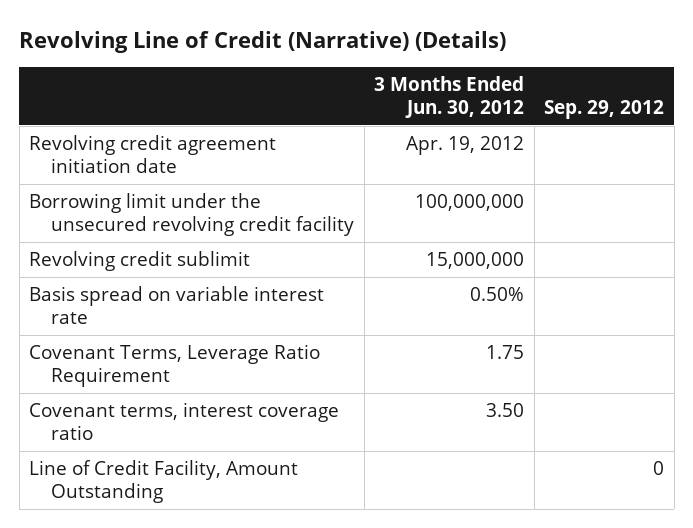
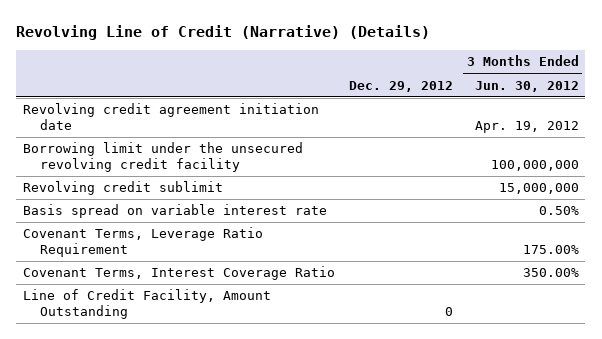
[544,99,665,119] Sep. 29, 2012 -> none
none -> [348,80,453,92] Dec. 29, 2012
[486,345,525,360] 1.75 -> [522,244,579,254] 175.00%
[29,402,340,441] Covenant terms, interest coverage ratio -> [23,266,336,281] Covenant Terms, Interest Coverage Ratio
[486,403,525,418] 3.50 -> [522,268,579,278] 350.00%

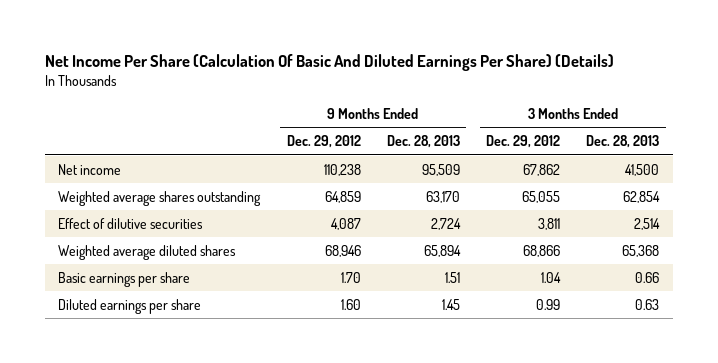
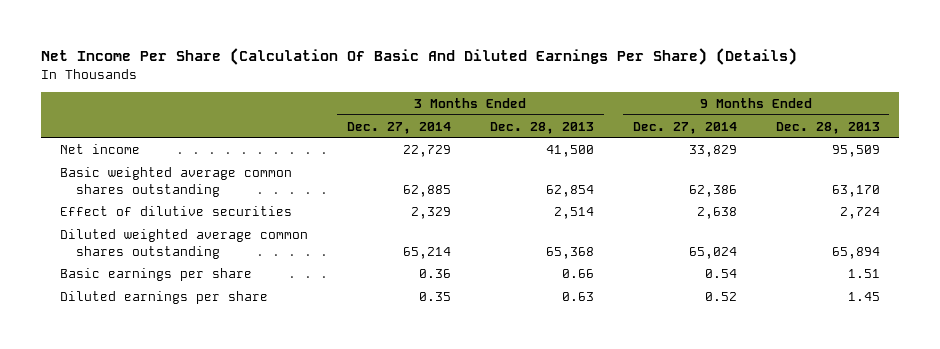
[286,135,361,149] Dec. 29, 2012 -> none
[486,135,561,149] Dec. 29, 2012 -> none
none -> [347,121,452,134] Dec. 27, 2014
none -> [632,121,737,134] Dec. 27, 2014
[58,190,262,206] Weighted average shares outstanding -> [60,166,293,197] Basic weighted average common shares outstanding
[58,244,237,260] Weighted average diluted shares -> [60,228,309,259] Diluted weighted average common shares outstanding

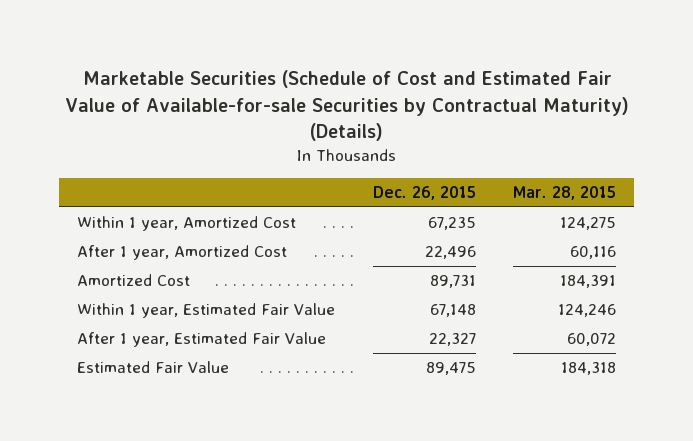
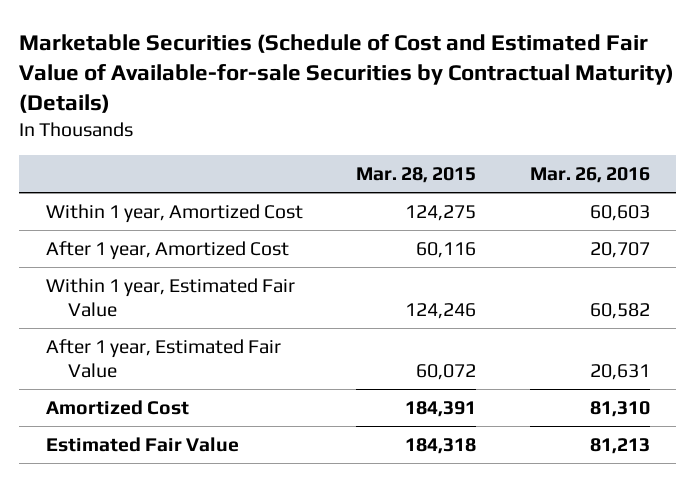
[372,186,476,201] Dec. 26, 2015 -> none
none -> [529,166,650,183] Mar. 26, 2016
[77,274,191,287] Amortized Cost -> [46,399,190,415] Amortized Cost

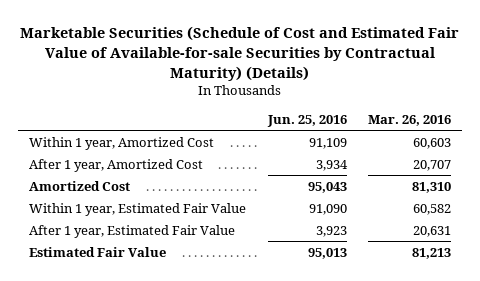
[356,166,477,183] Mar. 28, 2015 -> none
none -> [266,114,347,127] Jun. 25, 2016
[46,399,190,415] Amortized Cost -> [29,180,131,191] Amortized Cost

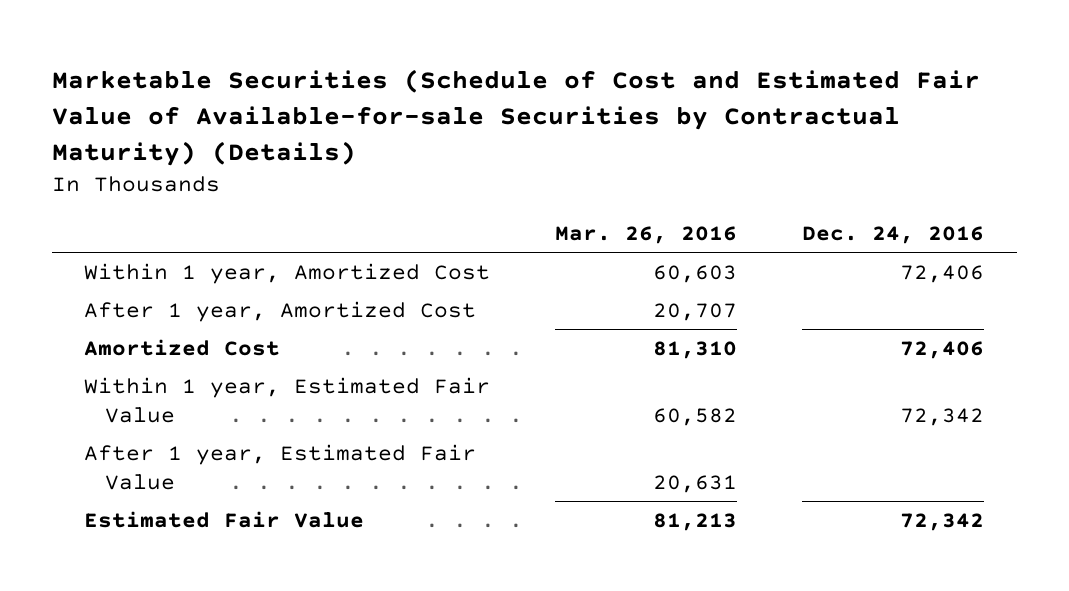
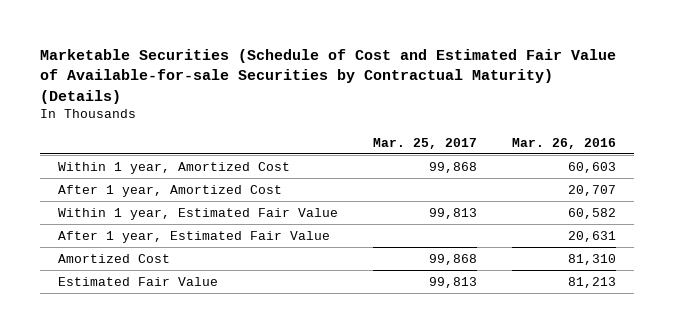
[802,226,985,245] Dec. 24, 2016 -> none
none -> [373,137,478,149] Mar. 25, 2017
[84,338,281,356] Amortized Cost -> [57,253,170,263] Amortized Cost

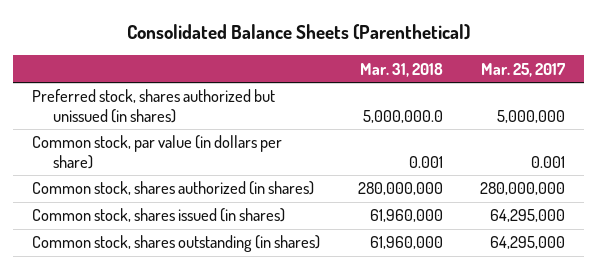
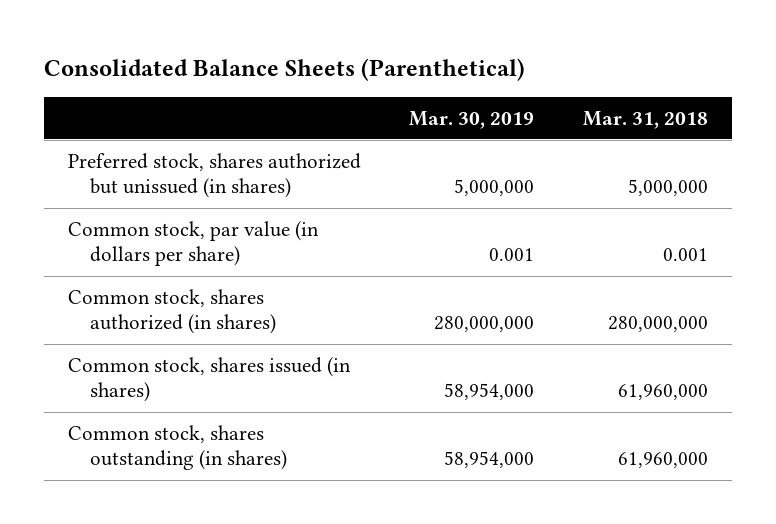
[481,62,567,77] Mar. 25, 2017 -> none
none -> [409,110,535,129] Mar. 30, 2019
[362,109,443,123] 5,000,000.0 -> [627,179,708,197] 5,000,000

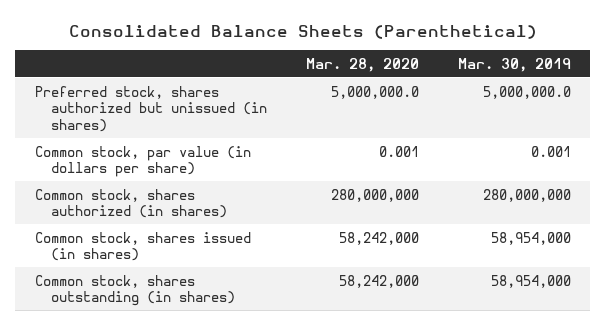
[582,110,708,129] Mar. 31, 2018 -> none
none -> [305,57,419,72] Mar. 28, 2020
[454,179,535,197] 5,000,000 -> [482,85,571,99] 5,000,000.0

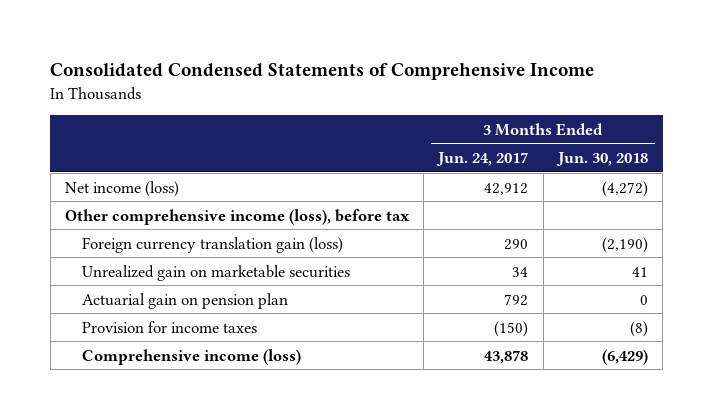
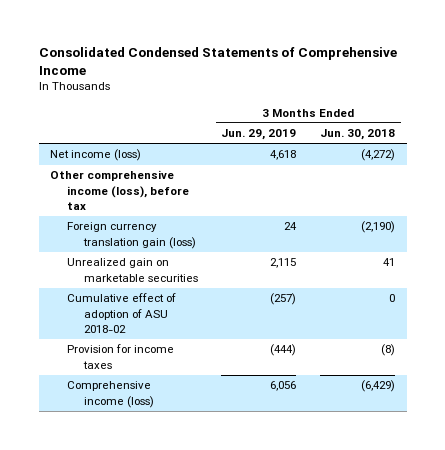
[436,152,529,167] Jun. 24, 2017 -> none
none -> [221,129,297,141] Jun. 29, 2019
[82,292,289,309] Actuarial gain on pension plan -> none
none -> [67,293,177,333] Cumulative effect of adoption of ASU 2018-02

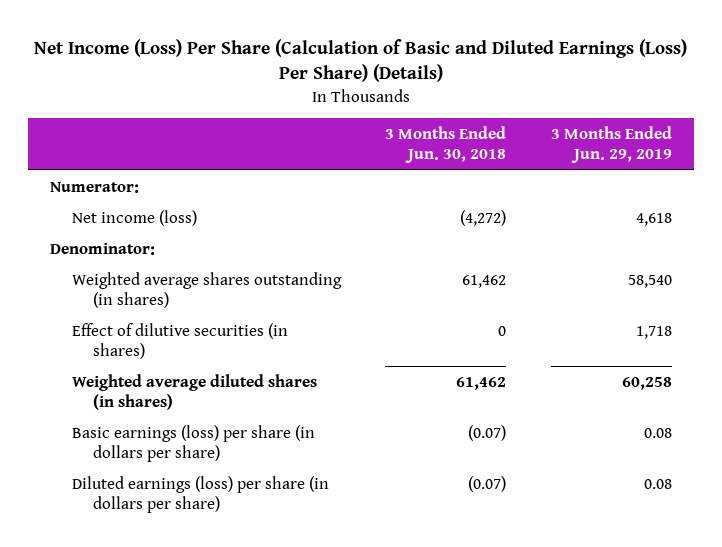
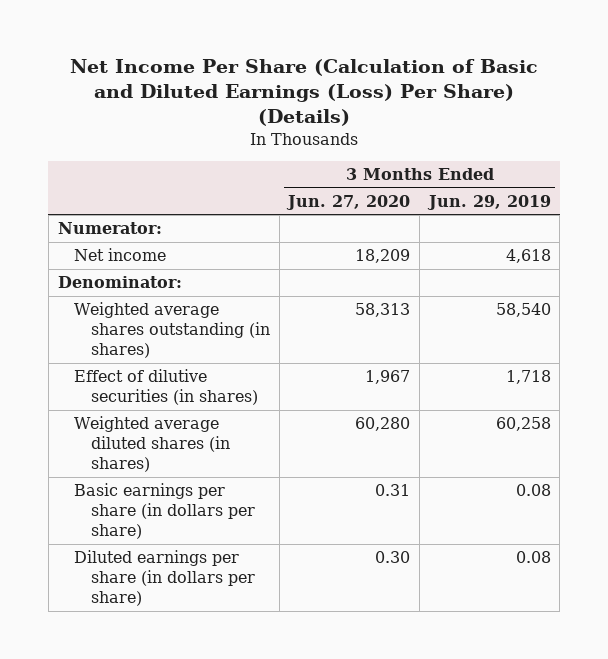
[33,38,687,83] Net Income (Loss) Per Share (Calculation of Basic and Diluted Earnings (Loss) Per Share) (Details) -> [70,59,539,127] Net Income Per Share (Calculation of Basic and Diluted Earnings (Loss) Per Share) (Details)
[385,126,507,164] 3 Months Ended Jun. 30, 2018 -> none
none -> [286,194,411,210] Jun. 27, 2020
[71,209,197,226] Net income (loss) -> [74,248,167,262] Net income
[71,424,315,462] Basic earnings (loss) per share (in dollars per share) -> [74,483,255,540] Basic earnings per share (in dollars per share)
[71,475,329,513] Diluted earnings (loss) per share (in dollars per share) -> [74,550,255,607] Diluted earnings per share (in dollars per share)

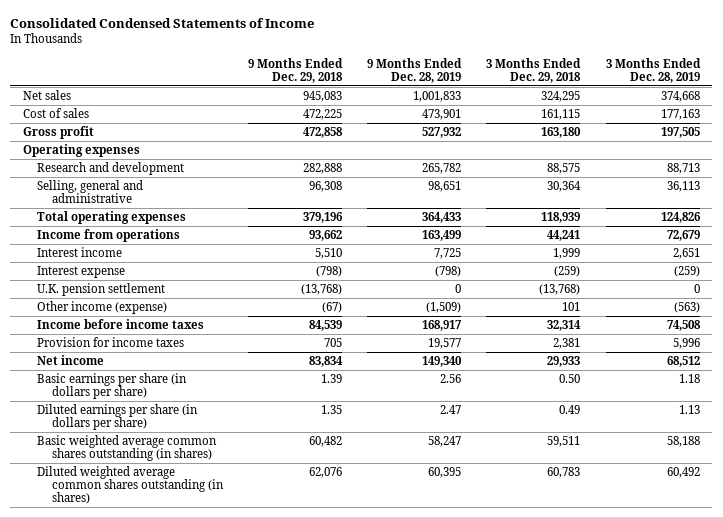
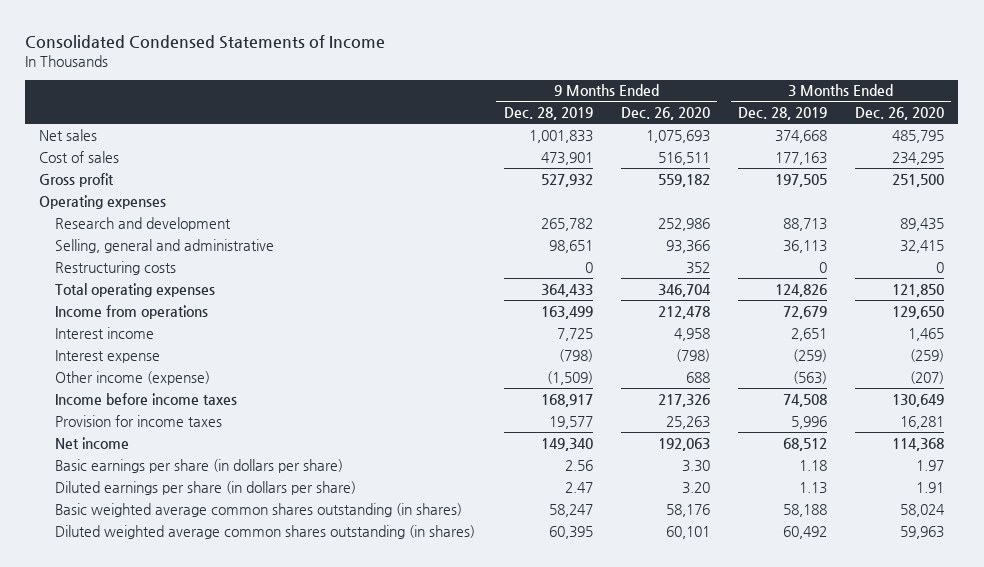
[247,57,343,83] 9 Months Ended Dec. 29, 2018 -> none
[486,57,582,83] 3 Months Ended Dec. 29, 2018 -> none
none -> [620,107,710,121] Dec. 26, 2020
none -> [855,107,945,121] Dec. 26, 2020
none -> [55,260,177,275] Restructuring costs
[37,283,166,297] U.K. pension settlement -> none

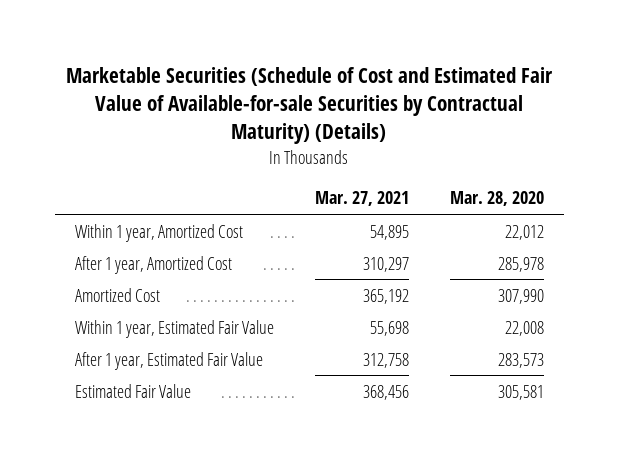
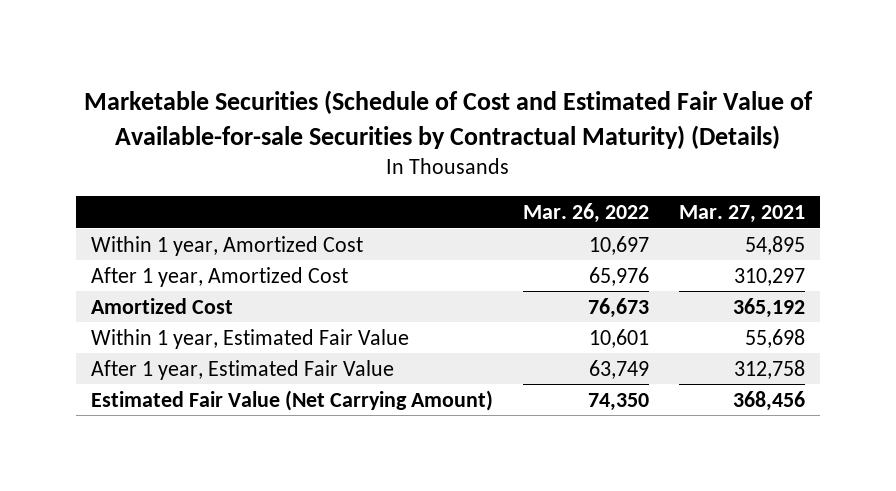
[449,191,544,207] Mar. 28, 2020 -> none
none -> [522,203,649,224] Mar. 26, 2022
[75,383,192,398] Estimated Fair Value -> [90,389,493,411] Estimated Fair Value (Net Carrying Amount)

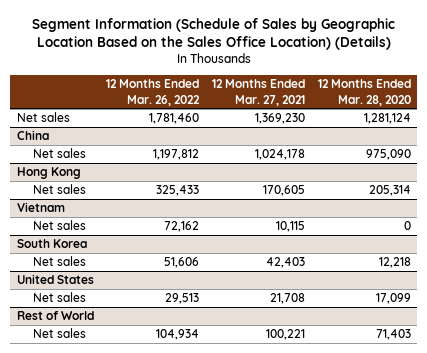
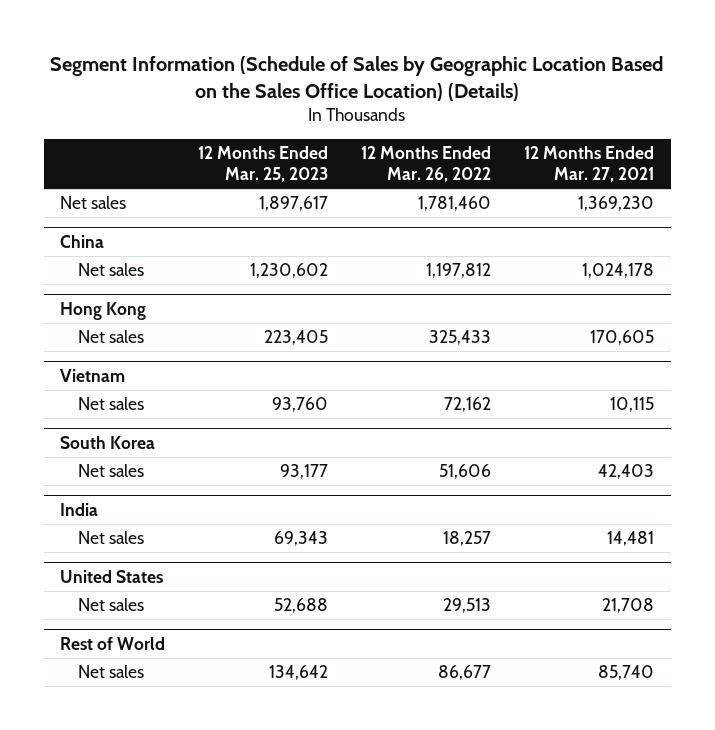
[317,79,411,106] 12 Months Ended Mar. 28, 2020 -> none
none -> [198,146,329,183] 12 Months Ended Mar. 25, 2023
none -> [60,502,99,516] India
none -> [77,531,144,545] Net sales
[156,329,200,341] 104,934 -> [438,665,492,681] 86,677
[266,329,306,341] 100,221 -> [598,665,655,681] 85,740

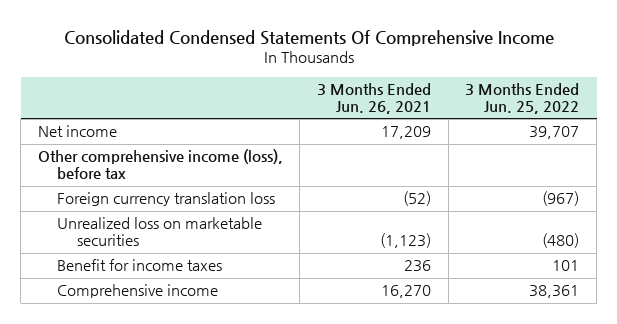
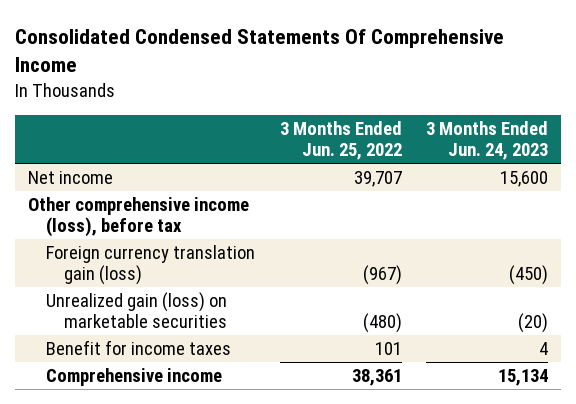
[317,82,432,114] 3 Months Ended Jun. 26, 2021 -> none
none -> [426,121,549,161] 3 Months Ended Jun. 24, 2023
[57,192,276,207] Foreign currency translation loss -> [45,244,255,286] Foreign currency translation gain (loss)
[57,217,263,247] Unrealized loss on marketable securities -> [45,291,228,329] Unrealized gain (loss) on marketable securities

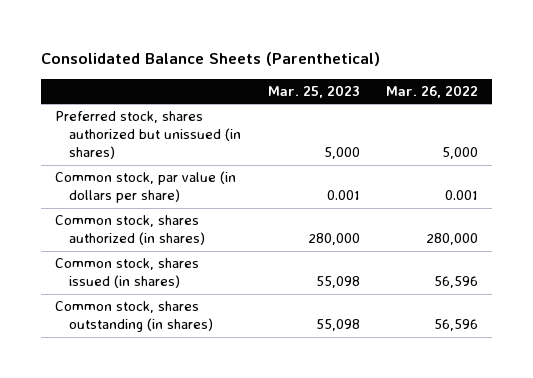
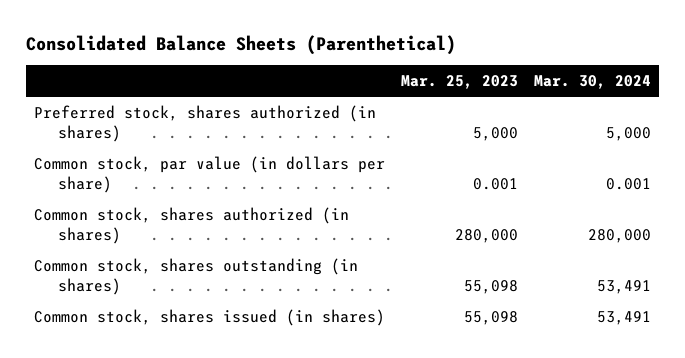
[386,84,479,98] Mar. 26, 2022 -> none
none -> [534,75,652,90] Mar. 30, 2024
[54,111,241,160] Preferred stock, shares authorized but unissued (in shares) -> [34,104,377,142] Preferred stock, shares authorized (in shares)
[54,258,199,289] Common stock, shares issued (in shares) -> [34,308,386,326] Common stock, shares issued (in shares)

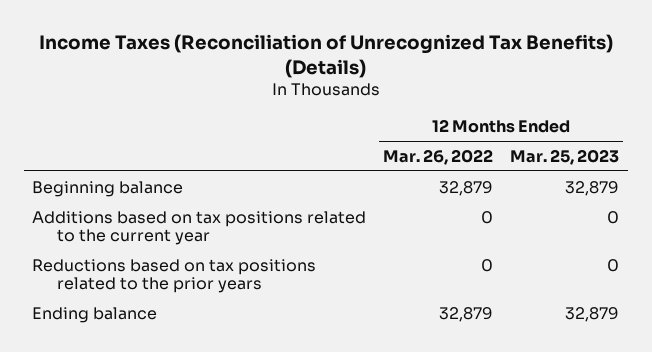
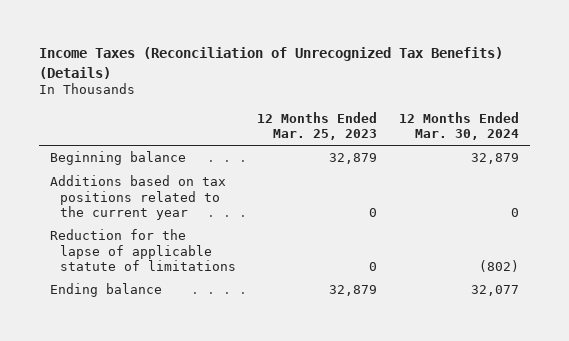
[383,148,494,165] Mar. 26, 2022 -> none
none -> [399,111,520,140] 12 Months Ended Mar. 30, 2024
[32,258,317,294] Reductions based on tax positions related to the prior years -> none
none -> [50,229,236,271] Reduction for the lapse of applicable statute of limitations

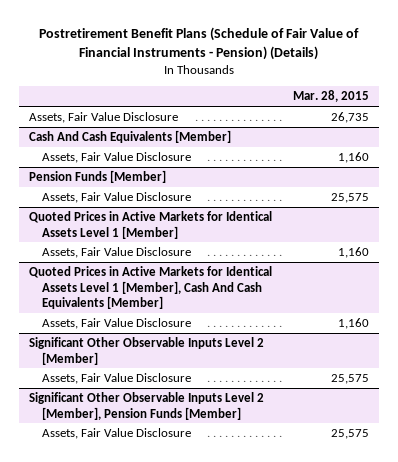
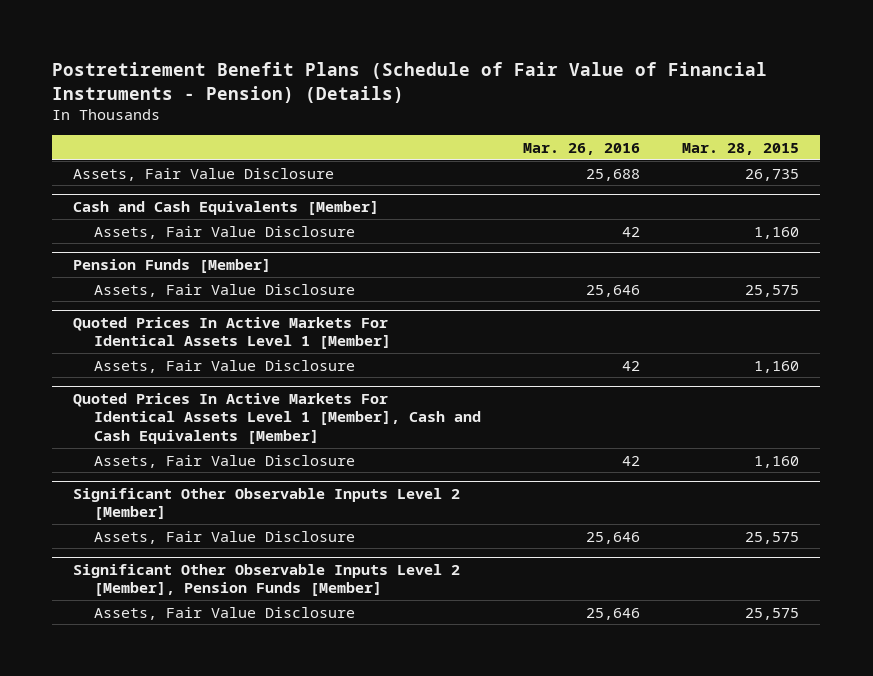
none -> [523,143,641,156] Mar. 26, 2016
[29,129,232,143] Cash And Cash Equivalents [Member] -> [73,200,380,215] Cash and Cash Equivalents [Member]
[29,210,273,239] Quoted Prices in Active Markets for Identical Assets Level 1 [Member] -> [73,316,391,350] Quoted Prices In Active Markets For Identical Assets Level 1 [Member]
[29,265,273,310] Quoted Prices in Active Markets for Identical Assets Level 1 [Member], Cash And Cash Equivalents [Member] -> [73,392,481,444] Quoted Prices In Active Markets For Identical Assets Level 1 [Member], Cash and Cash Equivalents [Member]

